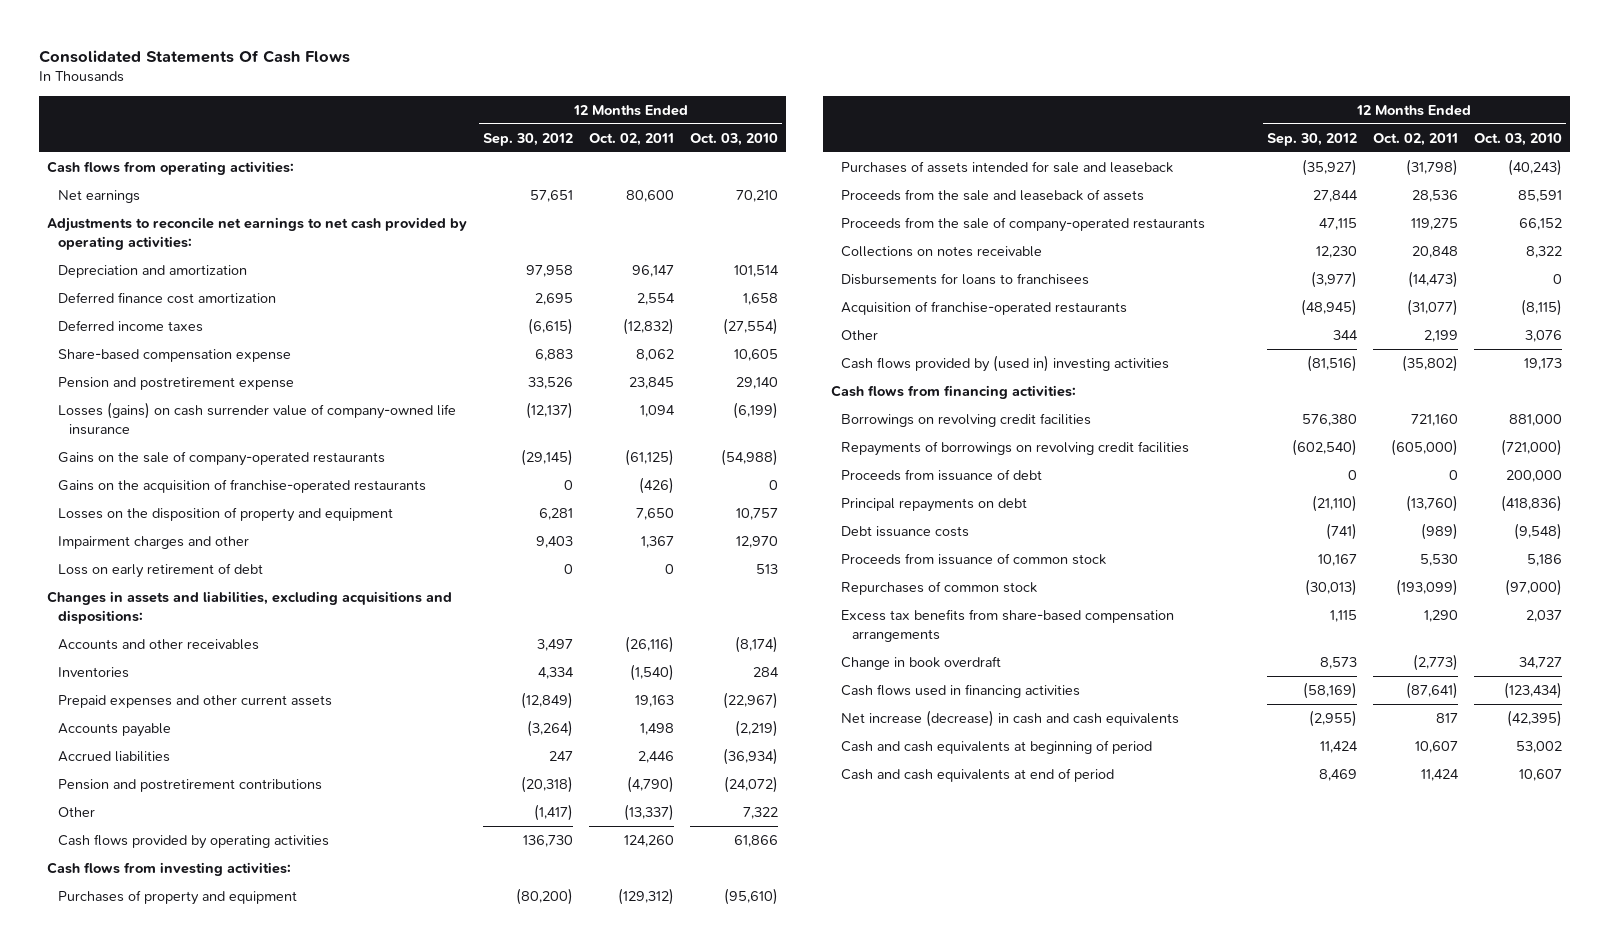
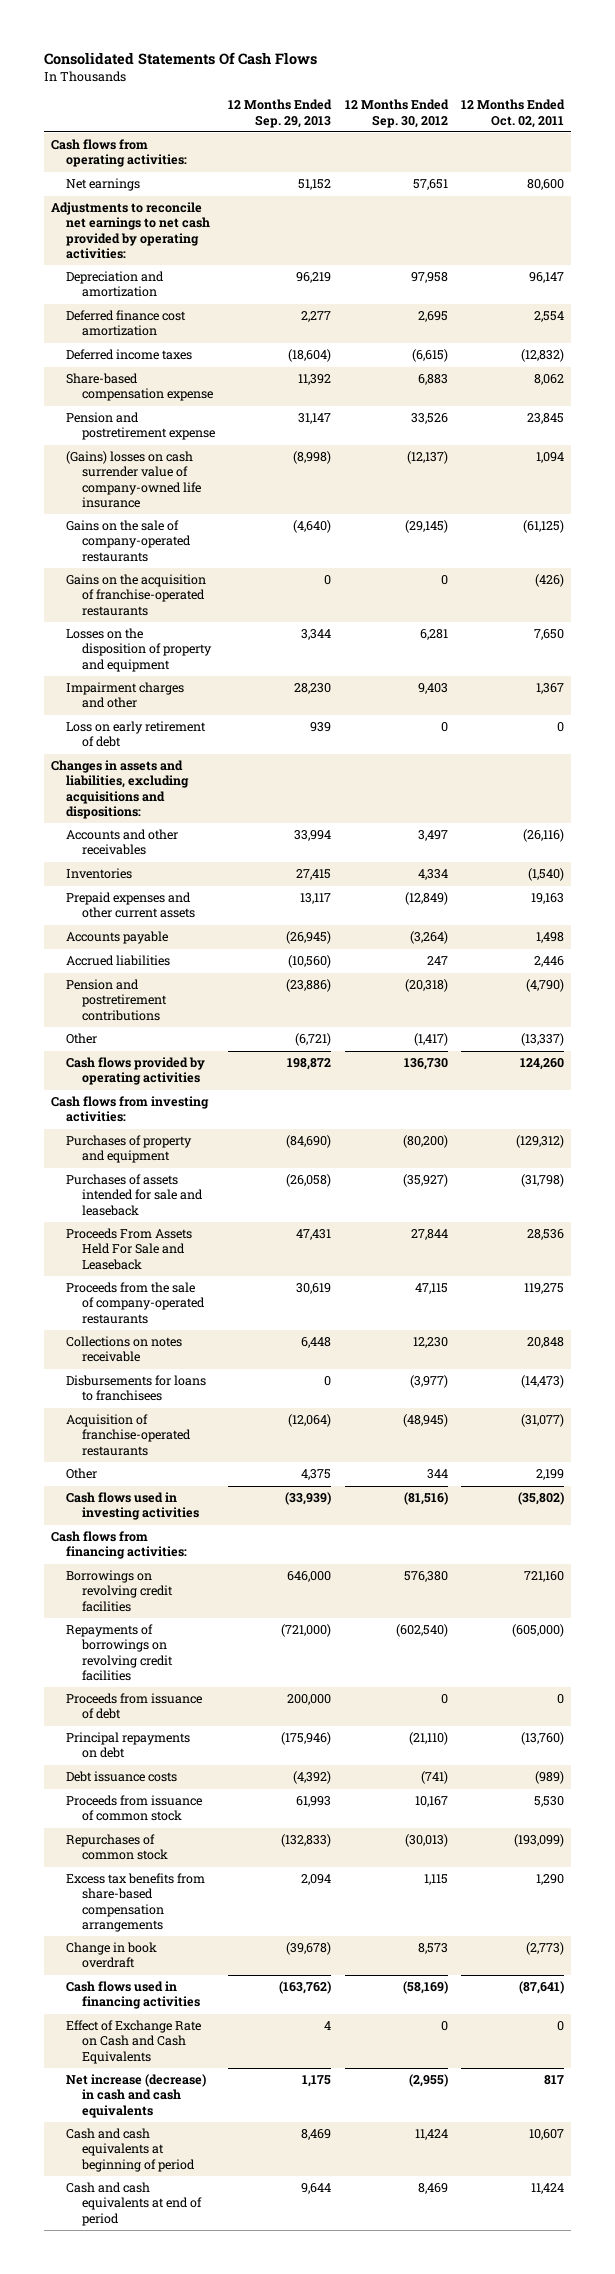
[690,132,779,146] Oct. 03, 2010 -> none
none -> [228,99,333,128] 12 Months Ended Sep. 29, 2013
[57,402,456,435] Losses (gains) on cash surrender value of company-owned life insurance -> [66,451,201,508] (Gains) losses on cash surrender value of company-owned life insurance
[841,189,1145,202] Proceeds from the sale and leaseback of assets -> [66,1228,193,1270] Proceeds From Assets Held For Sale and Leaseback
[841,355,1170,373] Cash flows provided by (used in) investing activities -> [66,1492,199,1521] Cash flows used in investing activities
none -> [66,2020,202,2064] Effect of Exchange Rate on Cash and Cash Equivalents

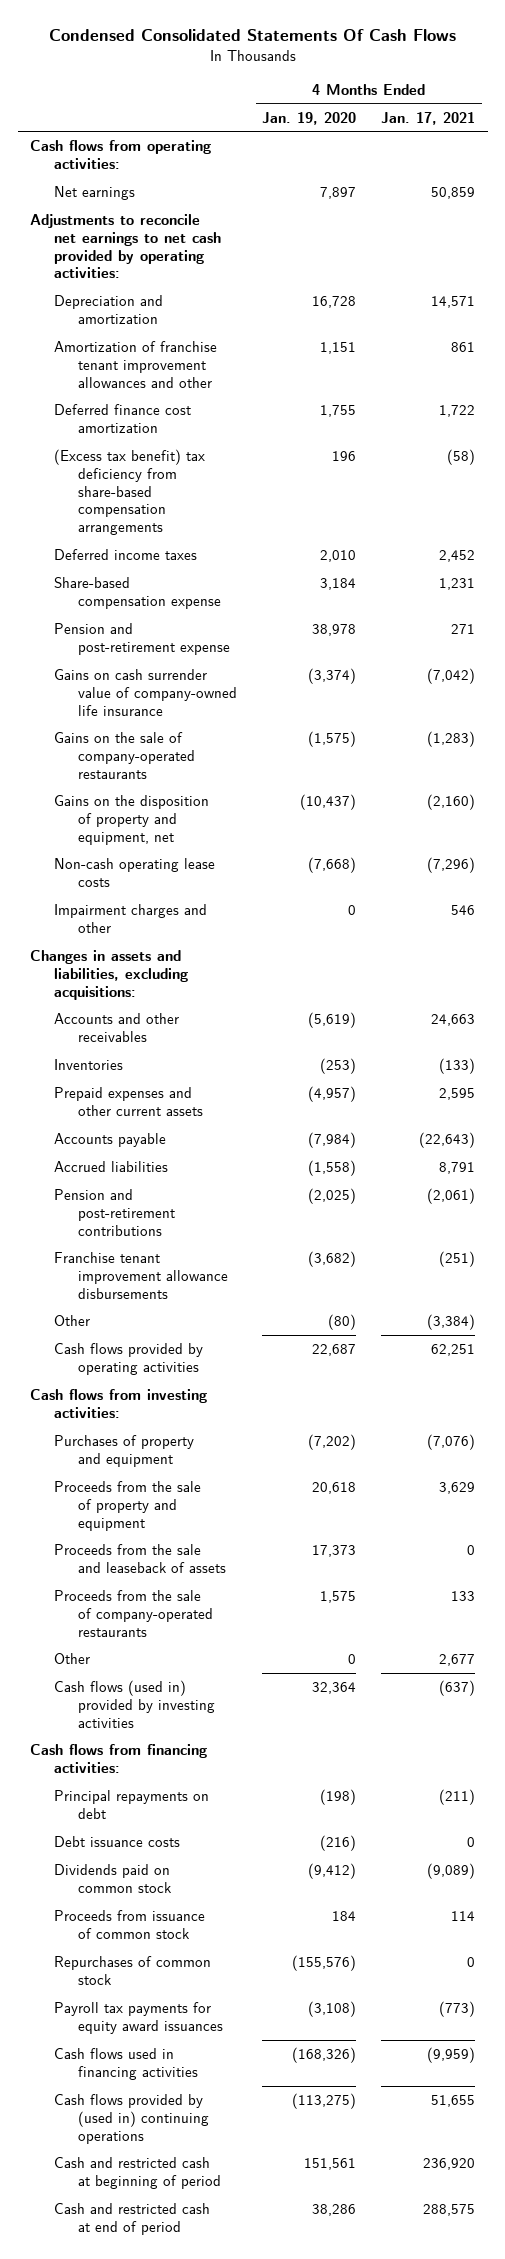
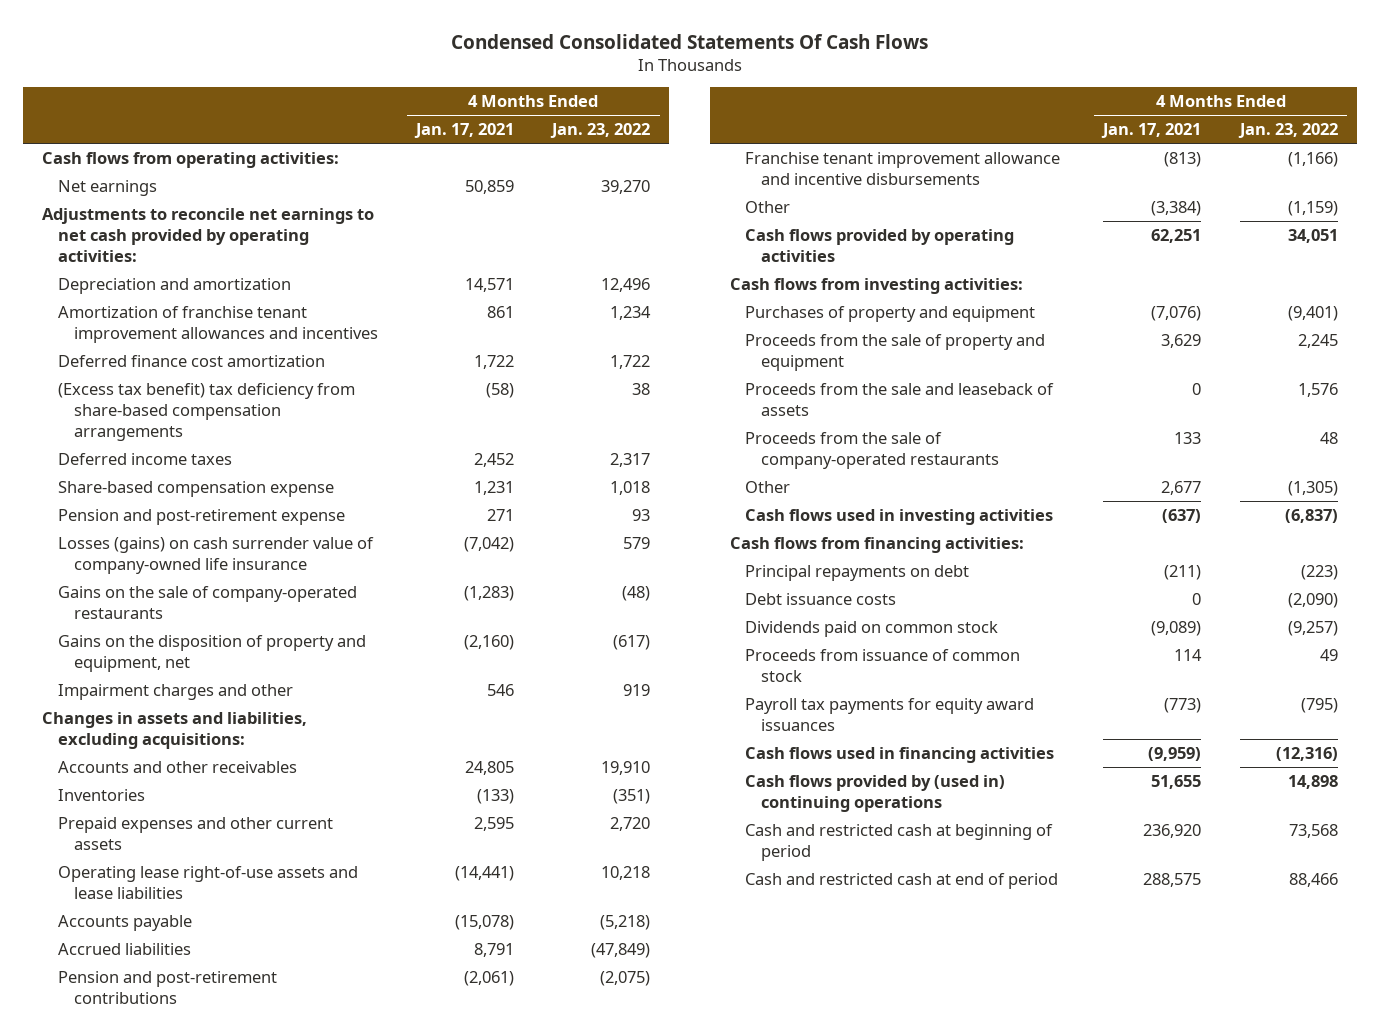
[261,111,356,125] Jan. 19, 2020 -> none
none -> [550,123,651,139] Jan. 23, 2022
[53,341,217,388] Amortization of franchise tenant improvement allowances and other -> [58,305,379,343] Amortization of franchise tenant improvement allowances and incentives
[53,669,237,716] Gains on cash surrender value of company-owned life insurance -> [58,536,375,574] Losses (gains) on cash surrender value of company-owned life insurance
[53,858,215,887] Non-cash operating lease costs -> none
[431,1014,476,1027] 24,663 -> [465,760,515,775] 24,805
none -> [58,865,359,899] Operating lease right-of-use assets and lease liabilities
[419,1132,476,1149] (22,643) -> [455,914,515,930] (15,078)
[53,1252,228,1299] Franchise tenant improvement allowance disbursements -> [745,151,1061,185] Franchise tenant improvement allowance and incentive disbursements
[439,1251,476,1268] (251) -> [1164,151,1202,167] (813)
[53,1680,215,1728] Cash flows (used in) provided by investing activities -> [745,508,1054,525] Cash flows used in investing activities
[53,1956,211,1985] Repurchases of common stock -> none

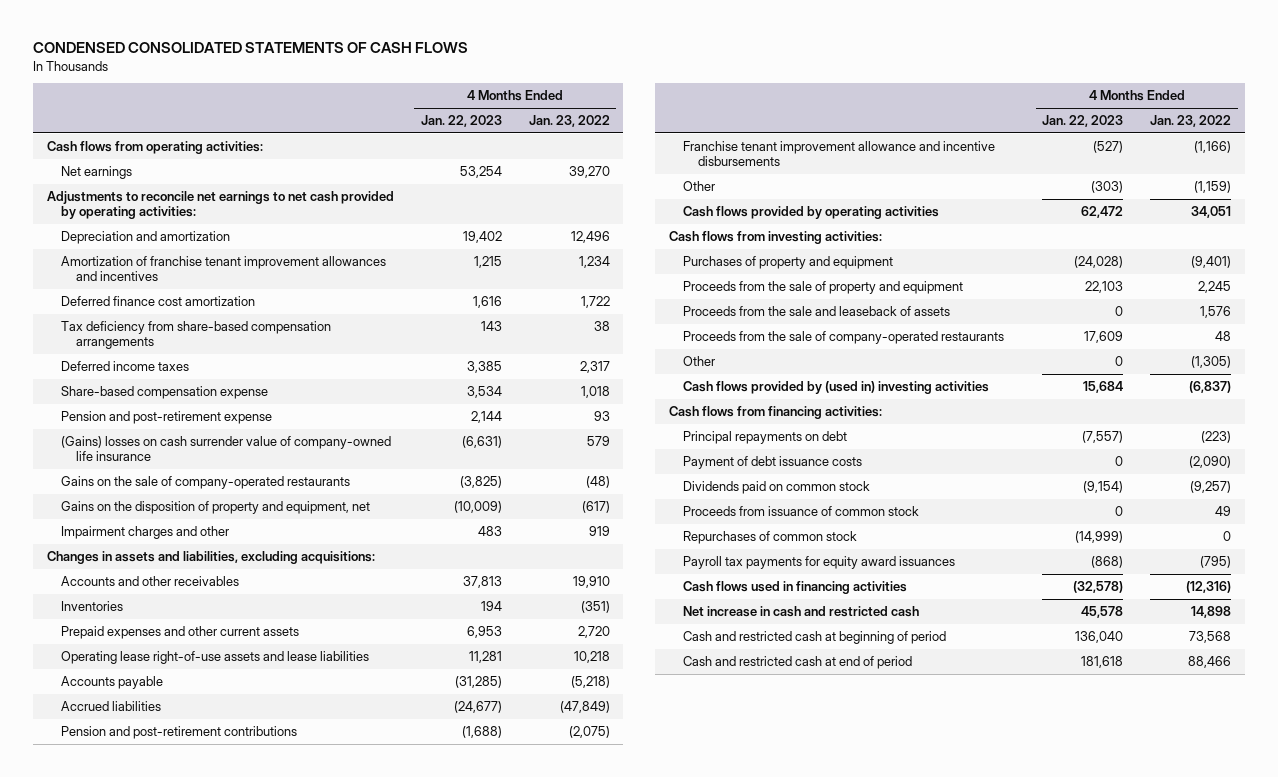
[450,33,928,49] Condensed Consolidated Statements Of Cash Flows -> [33,42,469,54] CONDENSED CONSOLIDATED STATEMENTS OF CASH FLOWS
[414,123,515,139] Jan. 17, 2021 -> none
none -> [420,115,502,128] Jan. 22, 2023
[58,382,356,441] (Excess tax benefit) tax deficiency from share-based compensation arrangements -> [61,321,332,350] Tax deficiency from share-based compensation arrangements
[58,536,375,574] Losses (gains) on cash surrender value of company-owned life insurance -> [61,436,392,462] (Gains) losses on cash surrender value of company-owned life insurance
[745,508,1054,525] Cash flows used in investing activities -> [683,381,990,395] Cash flows provided by (used in) investing activities
[745,592,897,605] Debt issuance costs -> [683,456,863,470] Payment of debt issuance costs
none -> [683,531,858,545] Repurchases of common stock
[745,774,1006,812] Cash flows provided by (used in) continuing operations -> [683,606,920,618] Net increase in cash and restricted cash

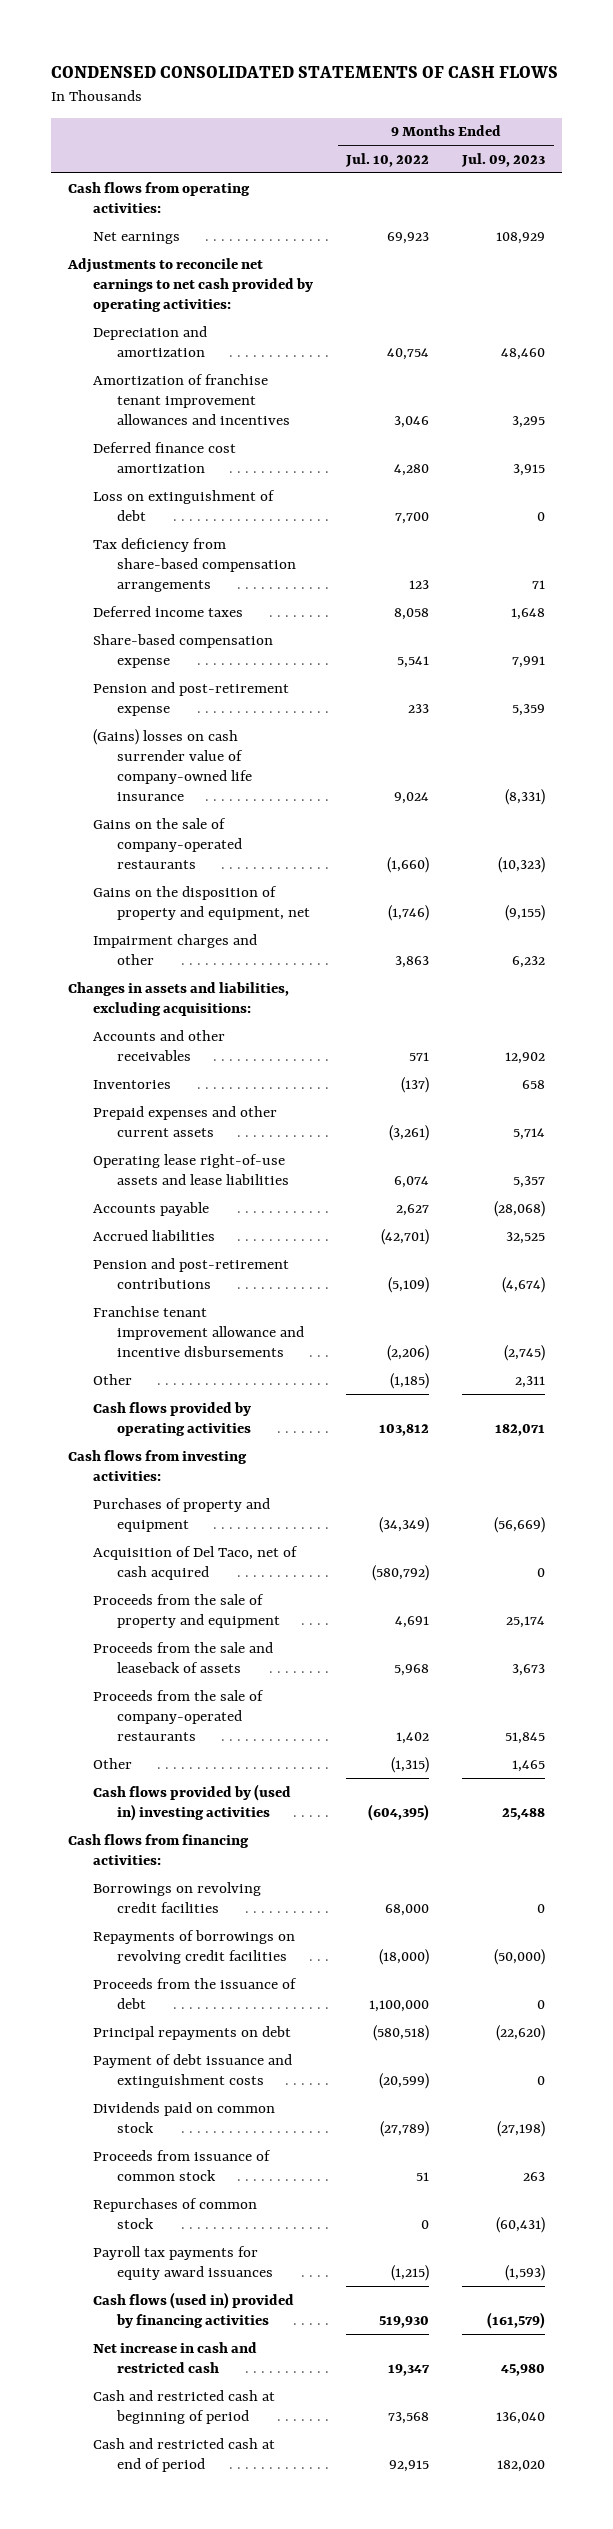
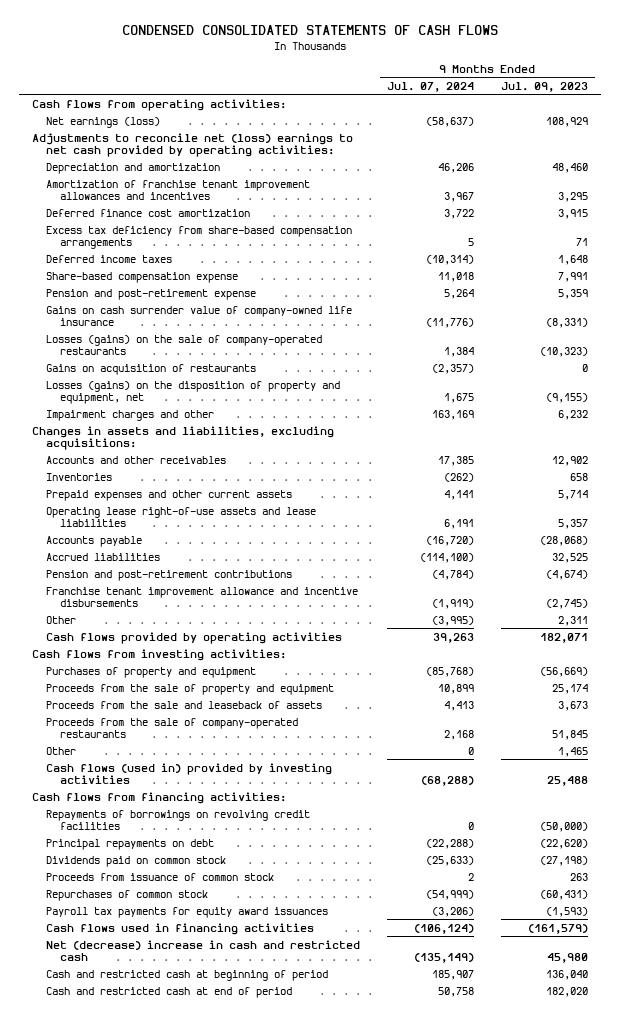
[345,152,430,167] Jul. 10, 2022 -> none
none -> [386,81,474,92] Jul. 07, 2024
[92,231,180,244] Net earnings -> [45,116,160,128] Net earnings (loss)
[66,257,313,313] Adjustments to reconcile net earnings to net cash provided by operating activities: -> [32,132,354,157] Adjustments to reconcile net (loss) earnings to net cash provided by operating activities:
[92,489,275,521] Loss on extinguishment of debt -> none
[92,537,297,593] Tax deficiency from share-based compensation arrangements -> [45,225,352,249] Excess tax deficiency from share-based compensation arrangements
[92,728,253,802] (Gains) losses on cash surrender value of company-owned life insurance -> [45,305,352,326] Gains on cash surrender value of company-owned life insurance
[92,817,243,870] Gains on the sale of company-operated restaurants -> [45,334,322,355] Losses (gains) on the sale of company-operated restaurants
none -> [45,363,256,375] Gains on acquisition of restaurants
[92,885,311,920] Gains on the disposition of property and equipment, net -> [45,380,340,404] Losses (gains) on the disposition of property and equipment, net
[92,1545,298,1580] Acquisition of Del Taco, net of cash acquired -> none
[92,1783,291,1821] Cash flows provided by (used in) investing activities -> [45,762,332,784] Cash flows (used in) provided by investing activities
[92,1881,261,1913] Borrowings on revolving credit facilities -> none
[92,1977,297,2009] Proceeds from the issuance of debt -> none
[92,2053,292,2088] Payment of debt issuance and extinguishment costs -> none
[92,2291,294,2328] Cash flows (used in) provided by financing activities -> [45,922,314,935] Cash flows used in financing activities
[92,2341,257,2373] Net increase in cash and restricted cash -> [45,939,360,961] Net (decrease) increase in cash and restricted cash

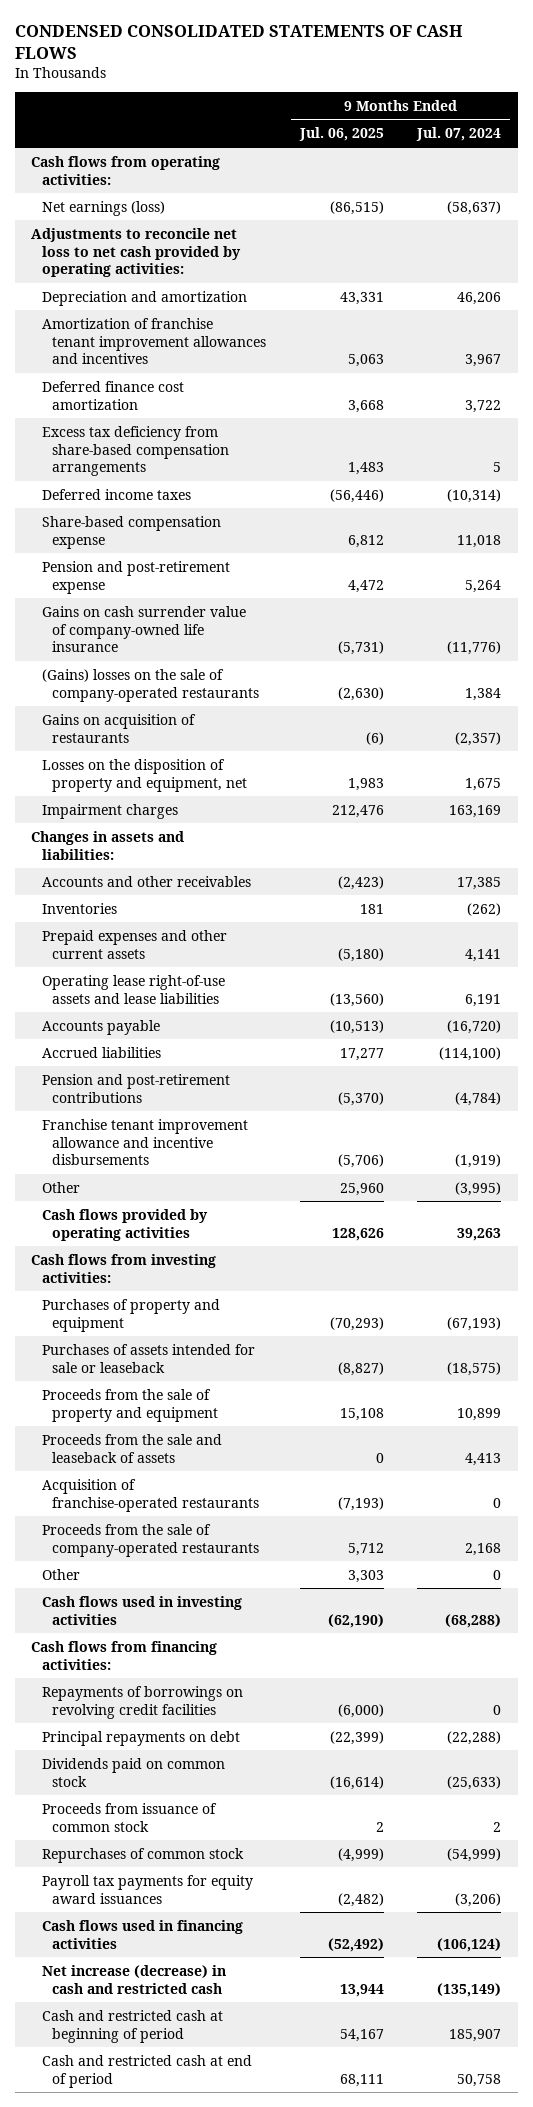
[500,81,588,92] Jul. 09, 2023 -> none
none -> [298,127,384,142] Jul. 06, 2025
[32,132,354,157] Adjustments to reconcile net (loss) earnings to net cash provided by operating activities: -> [31,227,241,278] Adjustments to reconcile net loss to net cash provided by operating activities:
[45,334,322,355] Losses (gains) on the sale of company-operated restaurants -> [41,668,260,702] (Gains) losses on the sale of company-operated restaurants
[45,380,340,404] Losses (gains) on the disposition of property and equipment, net -> [41,758,248,792] Losses on the disposition of property and equipment, net
[45,409,214,421] Impairment charges and other -> [41,803,178,819] Impairment charges
[32,425,335,450] Changes in assets and liabilities, excluding acquisitions: -> [31,830,185,860] Changes in assets and liabilities:
[425,666,474,677] (85,768) -> [447,1316,502,1331] (67,193)
none -> [41,1343,255,1373] Purchases of assets intended for sale or leaseback
none -> [41,1478,260,1512] Acquisition of franchise-operated restaurants
[45,762,332,784] Cash flows (used in) provided by investing activities -> [41,1595,242,1625] Cash flows used in investing activities
[45,939,360,961] Net (decrease) increase in cash and restricted cash -> [41,1964,226,1994] Net increase (decrease) in cash and restricted cash

